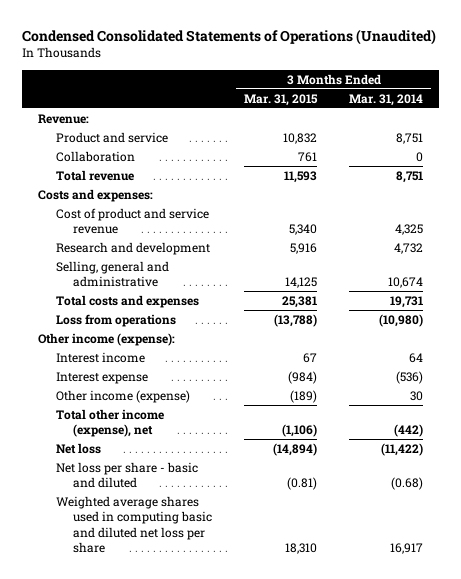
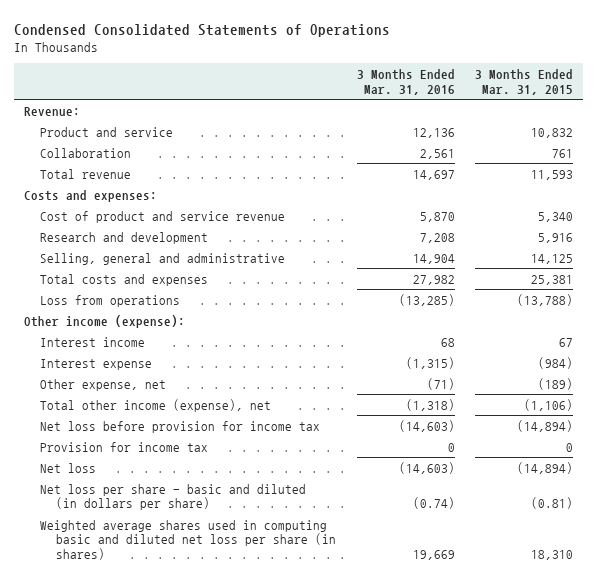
[22,29,437,46] Condensed Consolidated Statements of Operations (Unaudited) -> [14,23,391,37] Condensed Consolidated Statements of Operations
[349,93,424,106] Mar. 31, 2014 -> none
none -> [356,68,455,95] 3 Months Ended Mar. 31, 2016
[55,389,190,403] Other income (expense) -> [40,378,167,391] Other expense, net
none -> [40,420,321,433] Net loss before provision for income tax
none -> [40,441,209,452] Provision for income tax
[55,461,198,489] Net loss per share - basic and diluted -> [40,483,307,511] Net loss per share - basic and diluted (in dollars per share)
[55,495,213,553] Weighted average shares used in computing basic and diluted net loss per share -> [40,519,337,561] Weighted average shares used in computing basic and diluted net loss per share (in shares)

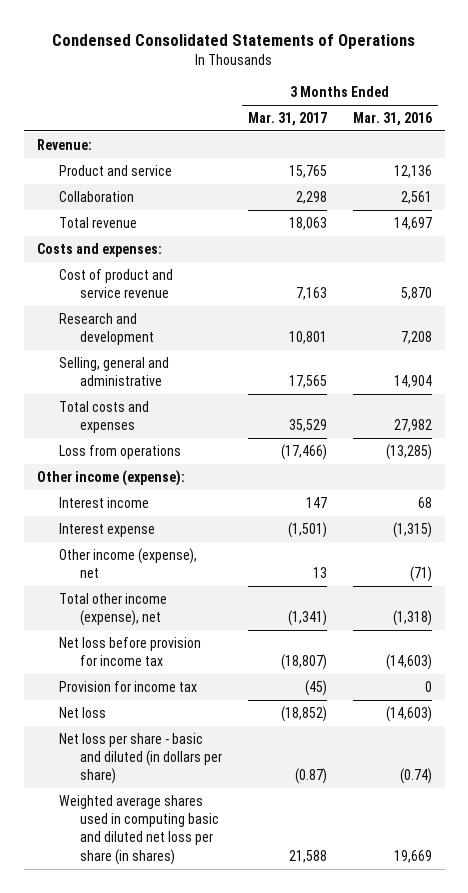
[474,68,573,95] 3 Months Ended Mar. 31, 2015 -> none
none -> [248,111,328,126] Mar. 31, 2017
[40,378,167,391] Other expense, net -> [58,547,197,579] Other income (expense), net

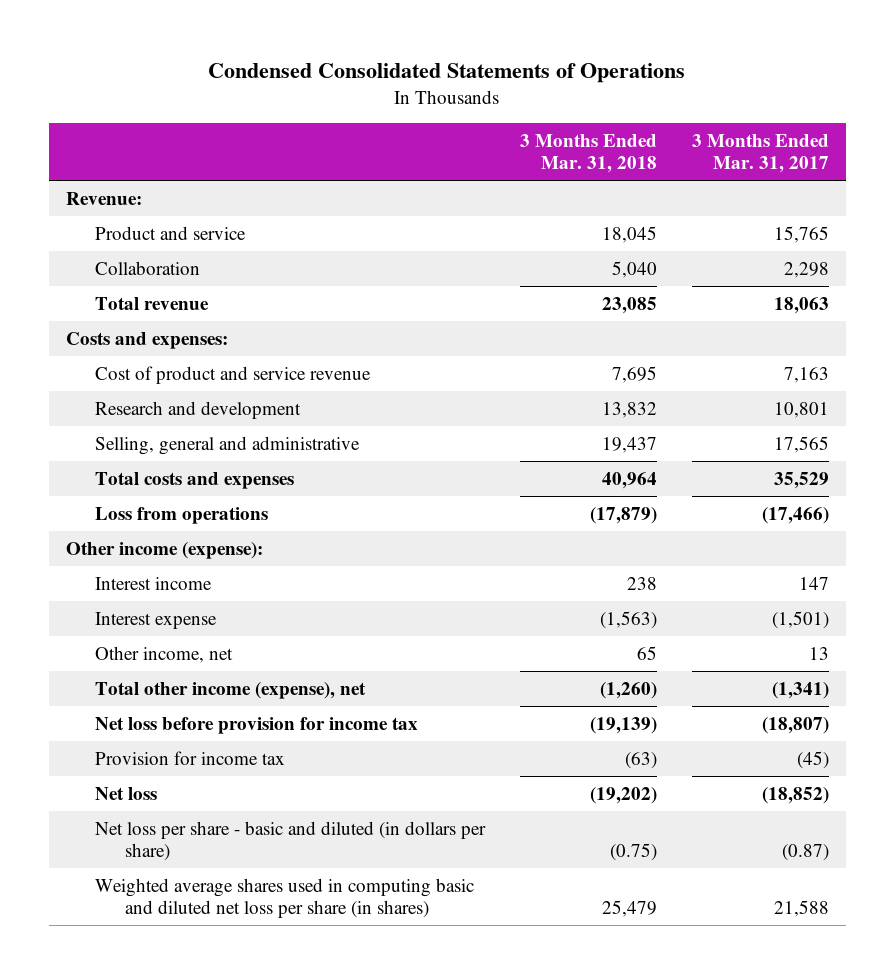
[352,111,432,126] Mar. 31, 2016 -> none
none -> [520,134,658,174] 3 Months Ended Mar. 31, 2018
[58,547,197,579] Other income (expense), net -> [95,645,234,663] Other income, net

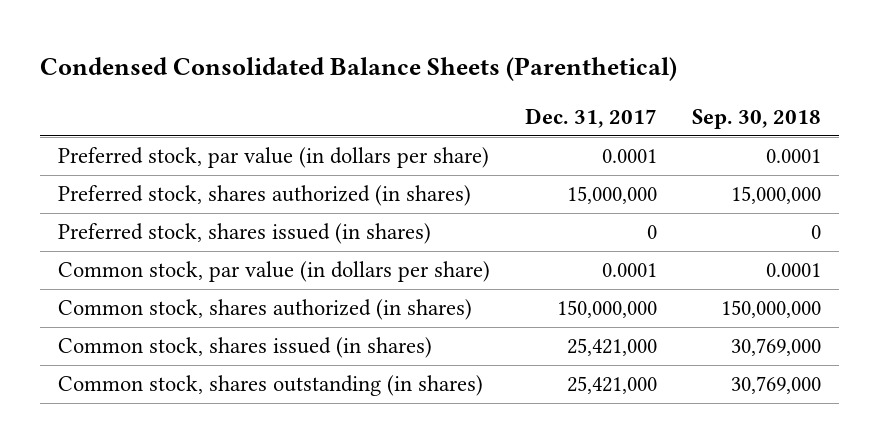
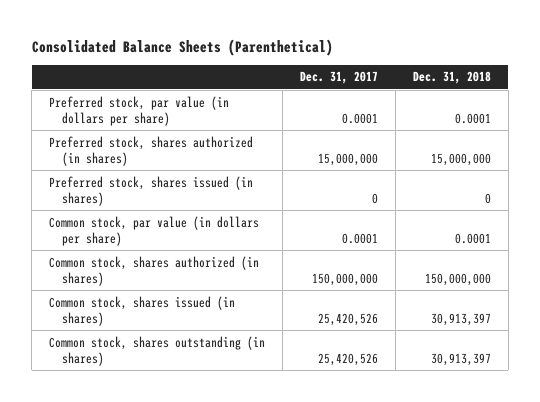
[40,56,678,81] Condensed Consolidated Balance Sheets (Parenthetical) -> [31,38,333,56] Consolidated Balance Sheets (Parenthetical)
[692,108,822,129] Sep. 30, 2018 -> none
none -> [412,71,491,85] Dec. 31, 2018
[567,338,658,357] 25,421,000 -> [318,312,379,326] 25,420,526
[567,376,658,395] 25,421,000 -> [318,352,379,366] 25,420,526

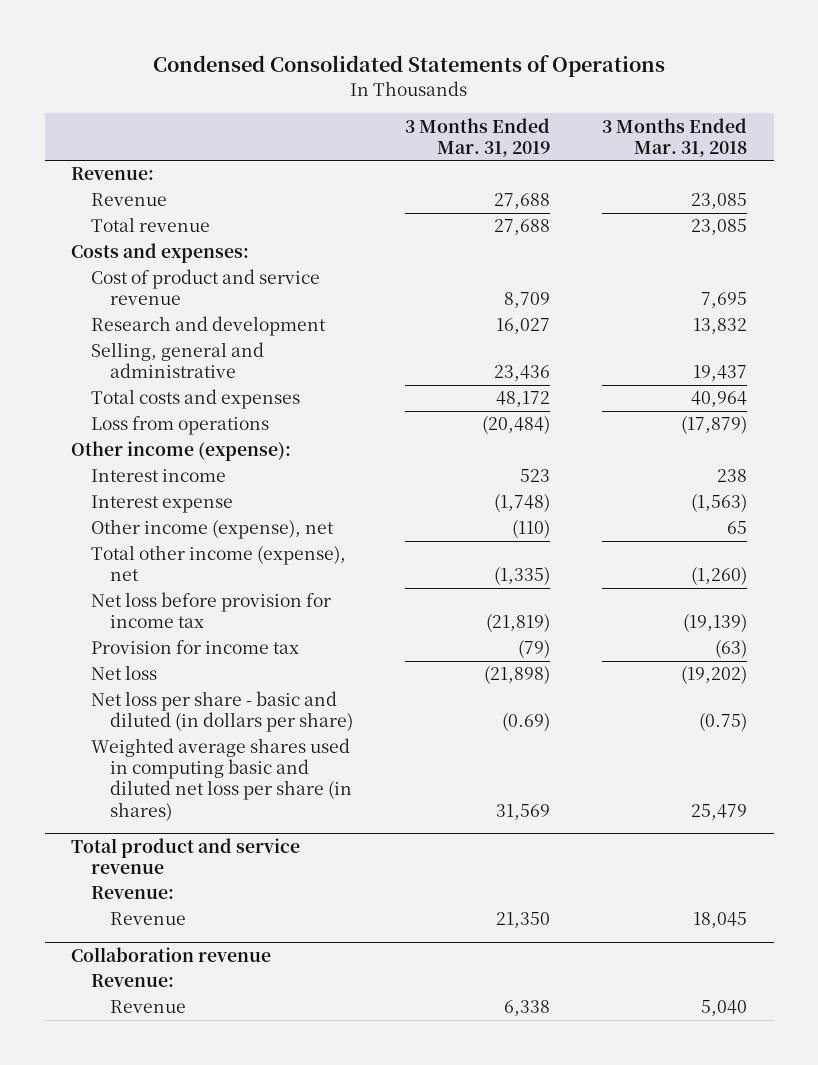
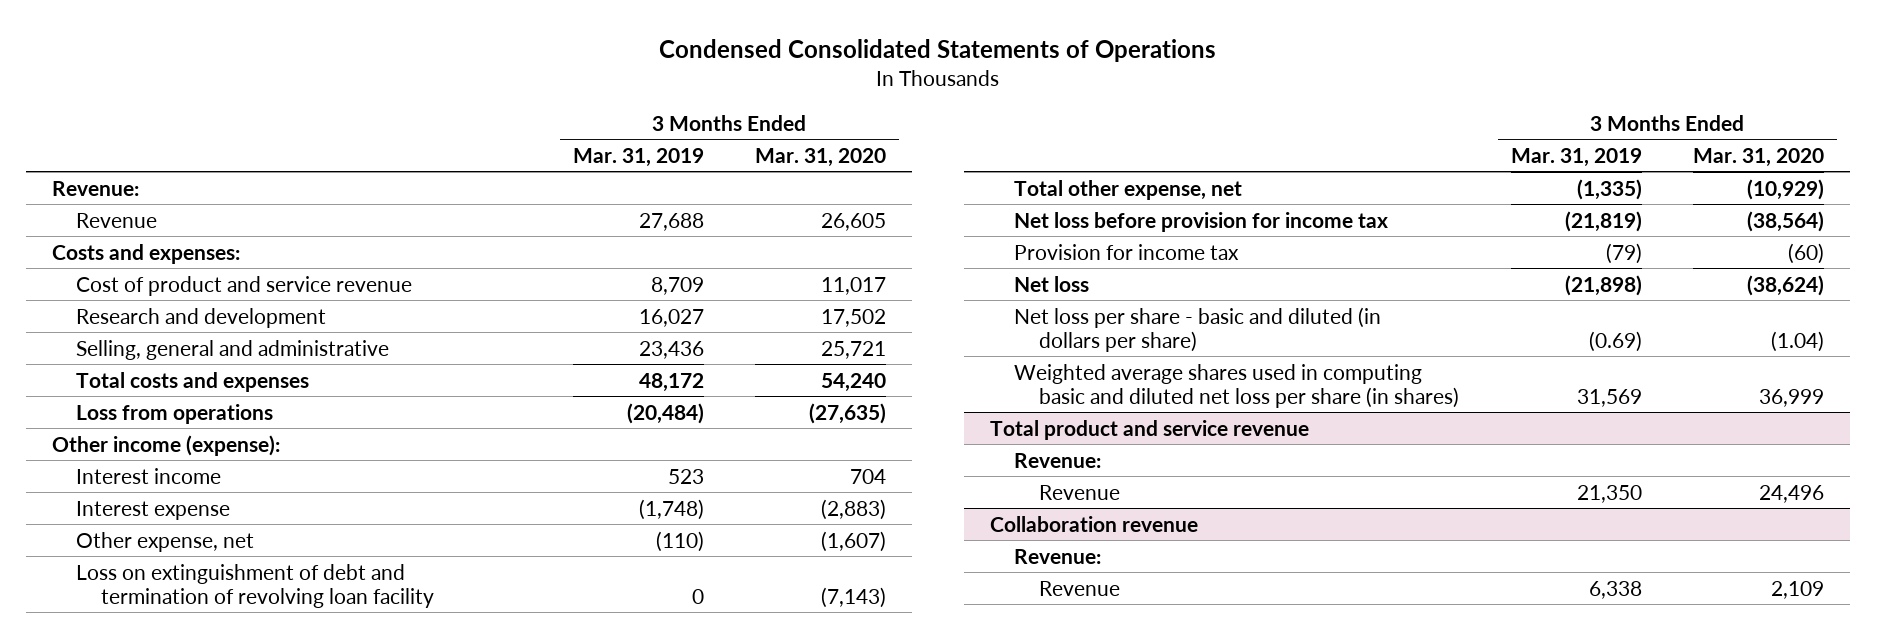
[602,117,748,157] 3 Months Ended Mar. 31, 2018 -> none
none -> [755,147,887,167] Mar. 31, 2020
[90,217,210,233] Total revenue -> none
[90,519,334,540] Other income (expense), net -> [76,531,255,552] Other expense, net
none -> [76,563,434,608] Loss on extinguishment of debt and termination of revolving loan facility
[90,545,346,582] Total other income (expense), net -> [1014,179,1243,200] Total other expense, net

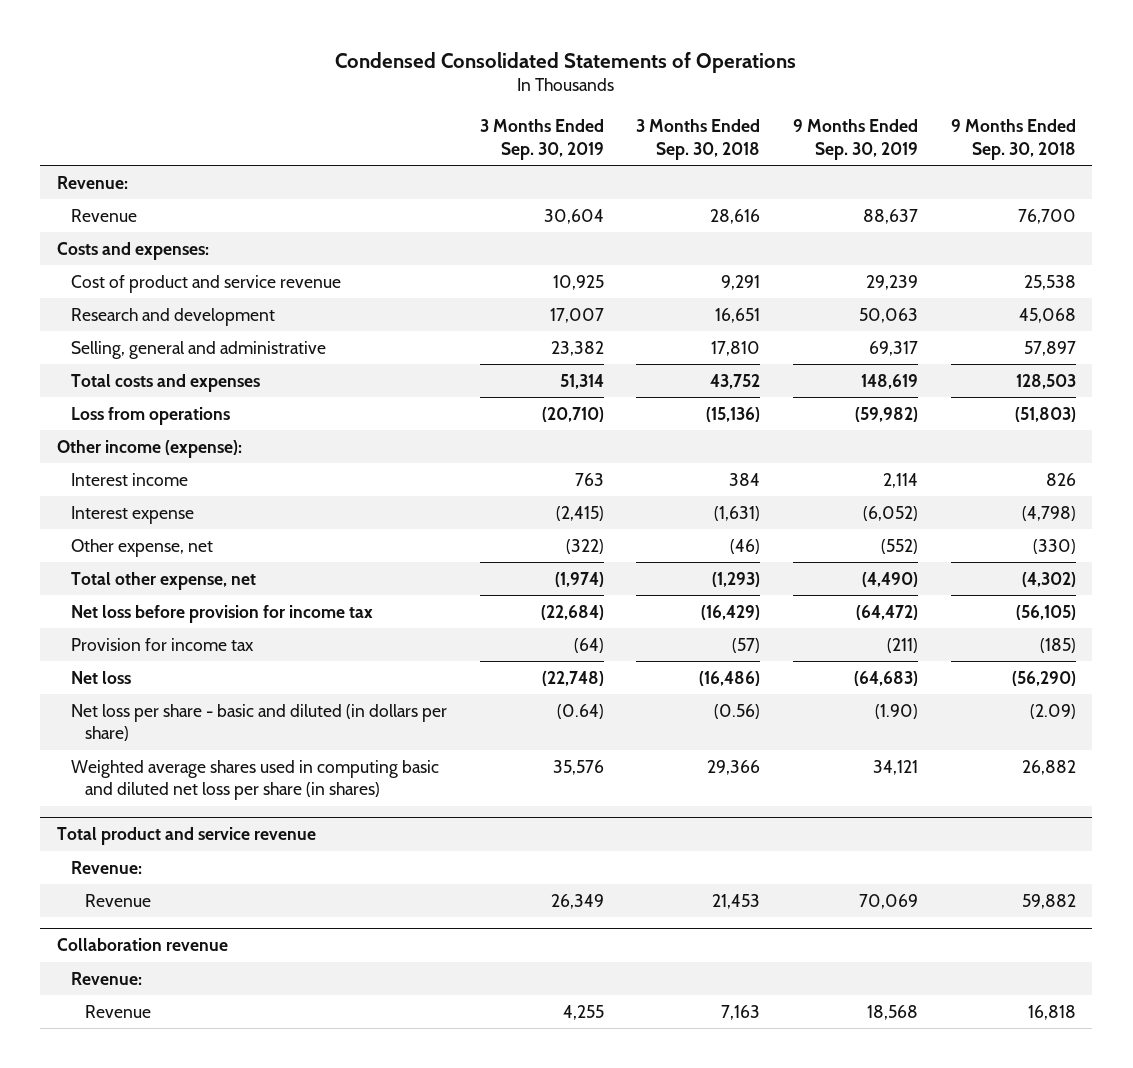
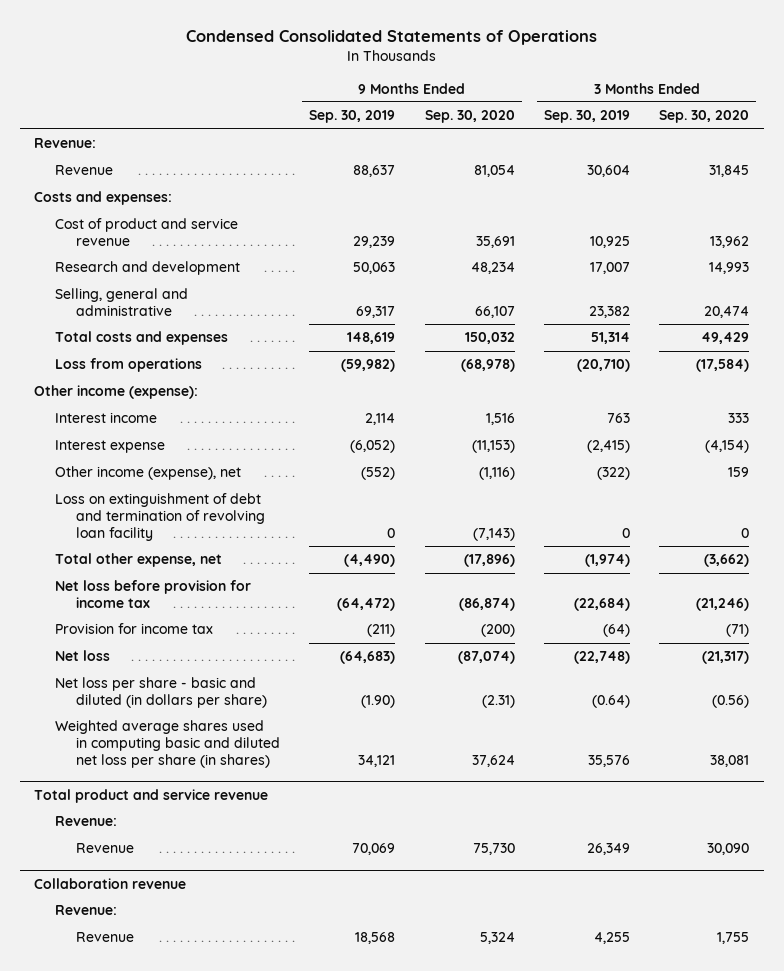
[636,118,761,160] 3 Months Ended Sep. 30, 2018 -> none
[950,118,1076,160] 9 Months Ended Sep. 30, 2018 -> none
none -> [424,110,515,124] Sep. 30, 2020
none -> [659,110,750,124] Sep. 30, 2020
[70,538,213,557] Other expense, net -> [55,466,242,481] Other income (expense), net
none -> [55,493,266,541] Loss on extinguishment of debt and termination of revolving loan facility

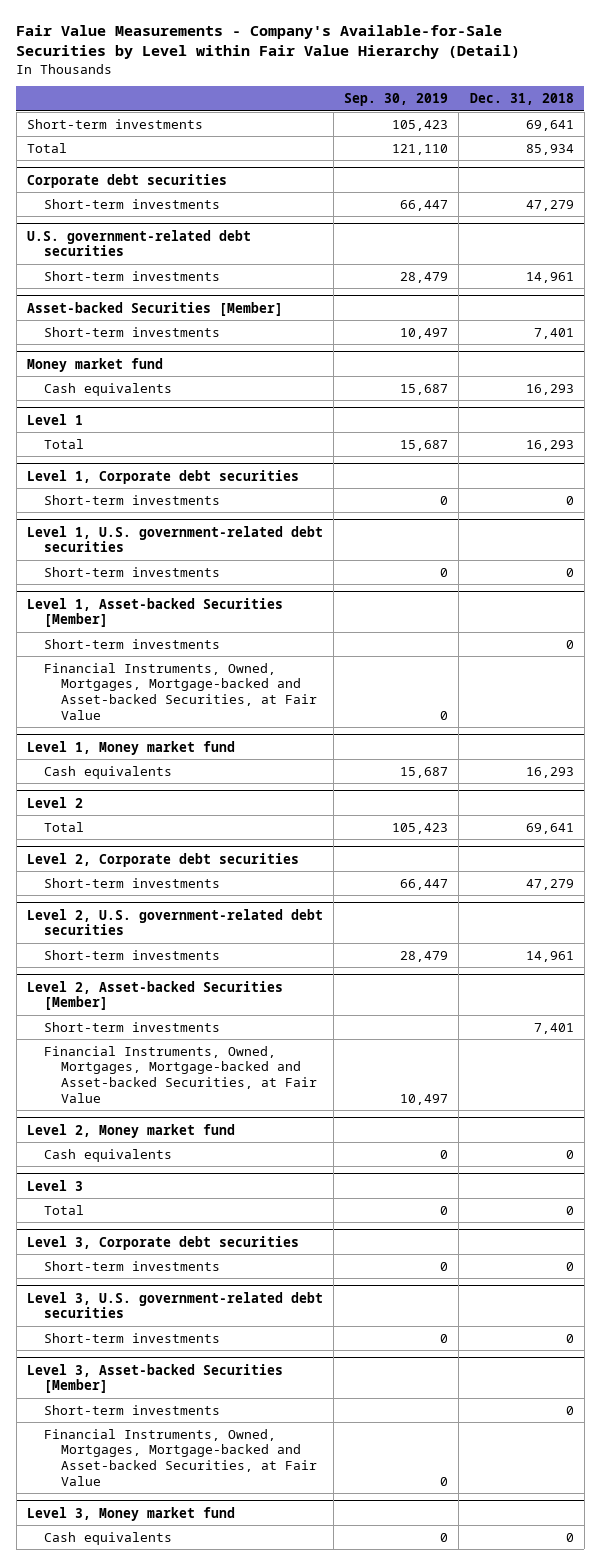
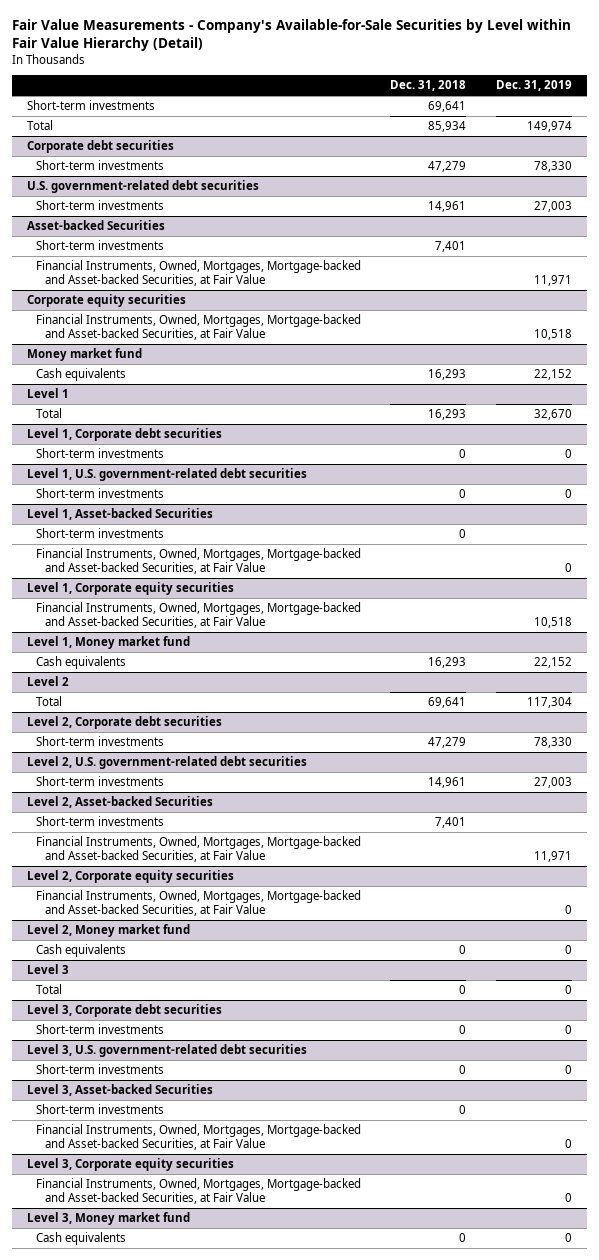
[344,93,449,107] Sep. 30, 2019 -> none
none -> [495,80,572,92] Dec. 31, 2019
[26,301,283,316] Asset-backed Securities [Member] -> [26,219,165,230] Asset-backed Securities
none -> [35,259,361,287] Financial Instruments, Owned, Mortgages, Mortgage-backed and Asset-backed Securities, at Fair Value
none -> [26,293,186,307] Corporate equity securities
none -> [35,313,361,341] Financial Instruments, Owned, Mortgages, Mortgage-backed and Asset-backed Securities, at Fair Value
[26,597,283,628] Level 1, Asset-backed Securities [Member] -> [26,507,213,520] Level 1, Asset-backed Securities
none -> [26,581,234,595] Level 1, Corporate equity securities
none -> [35,601,361,629] Financial Instruments, Owned, Mortgages, Mortgage-backed and Asset-backed Securities, at Fair Value
[26,980,283,1011] Level 2, Asset-backed Securities [Member] -> [26,795,213,808] Level 2, Asset-backed Securities
none -> [26,869,234,883] Level 2, Corporate equity securities
none -> [35,889,361,917] Financial Instruments, Owned, Mortgages, Mortgage-backed and Asset-backed Securities, at Fair Value
[26,1363,283,1394] Level 3, Asset-backed Securities [Member] -> [26,1083,213,1096] Level 3, Asset-backed Securities
none -> [26,1157,234,1171] Level 3, Corporate equity securities
none -> [35,1177,361,1205] Financial Instruments, Owned, Mortgages, Mortgage-backed and Asset-backed Securities, at Fair Value

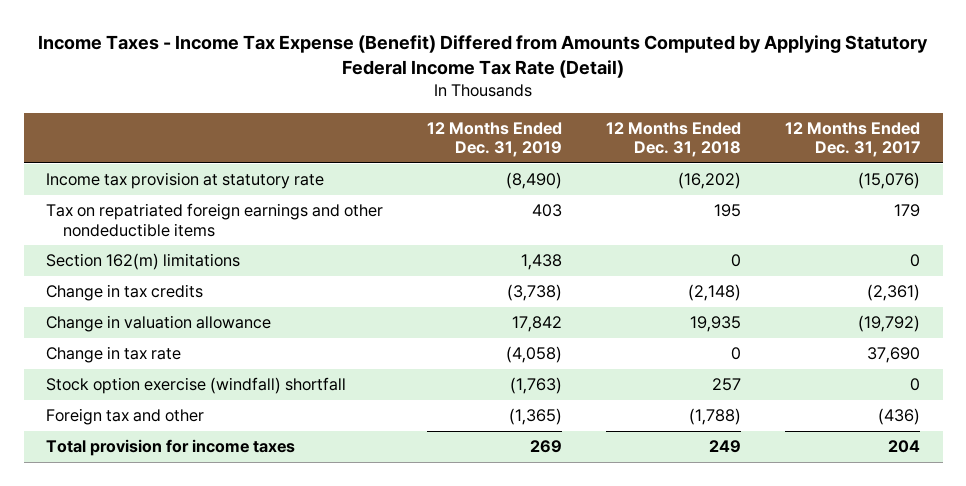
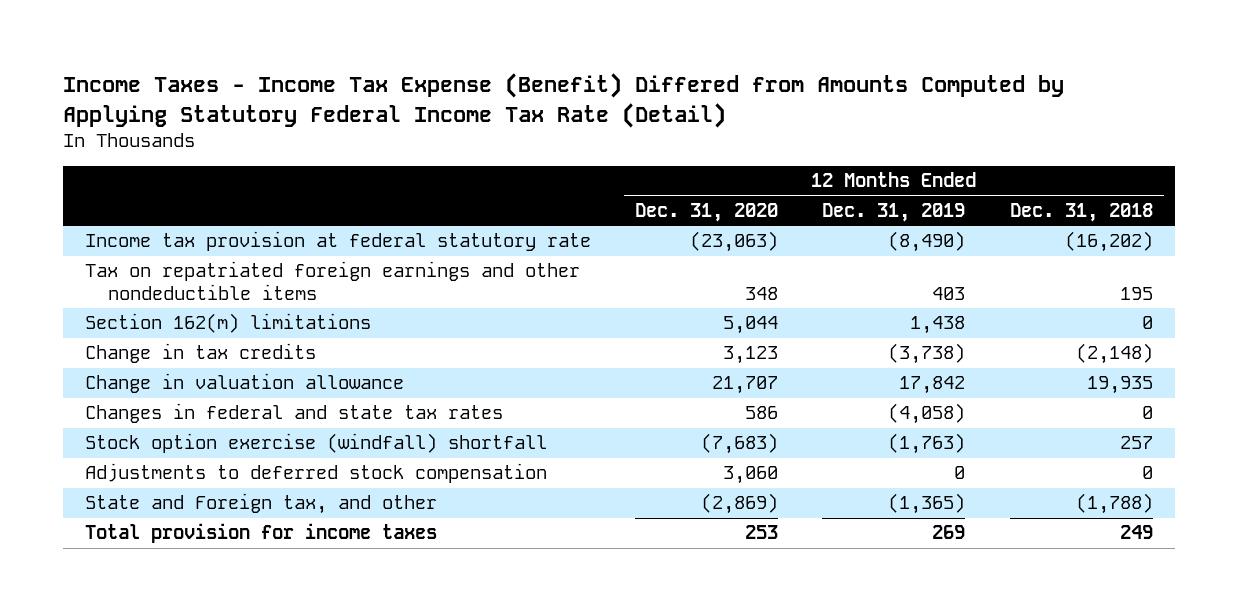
[785,121,921,158] 12 Months Ended Dec. 31, 2017 -> none
none -> [635,202,779,222] Dec. 31, 2020
[45,172,324,190] Income tax provision at statutory rate -> [84,231,591,252] Income tax provision at federal statutory rate
[45,346,181,364] Change in tax rate -> [84,403,503,424] Changes in federal and state tax rates
none -> [84,463,547,484] Adjustments to deferred stock compensation
[45,408,204,426] Foreign tax and other -> [84,493,437,515] State and Foreign tax, and other

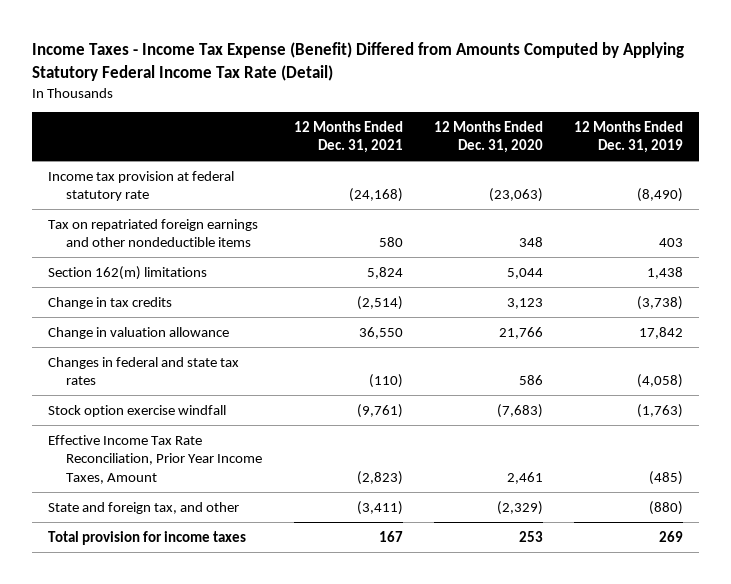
[1009,202,1153,222] Dec. 31, 2018 -> none
none -> [293,120,403,154] 12 Months Ended Dec. 31, 2021
[712,376,779,395] 21,707 -> [499,326,544,339] 21,766
[84,463,547,484] Adjustments to deferred stock compensation -> none
[84,433,547,454] Stock option exercise (windfall) shortfall -> [47,404,226,417] Stock option exercise windfall
none -> [47,434,263,484] Effective Income Tax Rate Reconciliation, Prior Year Income Taxes, Amount
[84,493,437,515] State and Foreign tax, and other -> [47,501,239,514] State and foreign tax, and other
[701,493,779,515] (2,869) -> [497,500,544,515] (2,329)
[888,493,966,515] (1,365) -> [649,500,684,515] (880)

